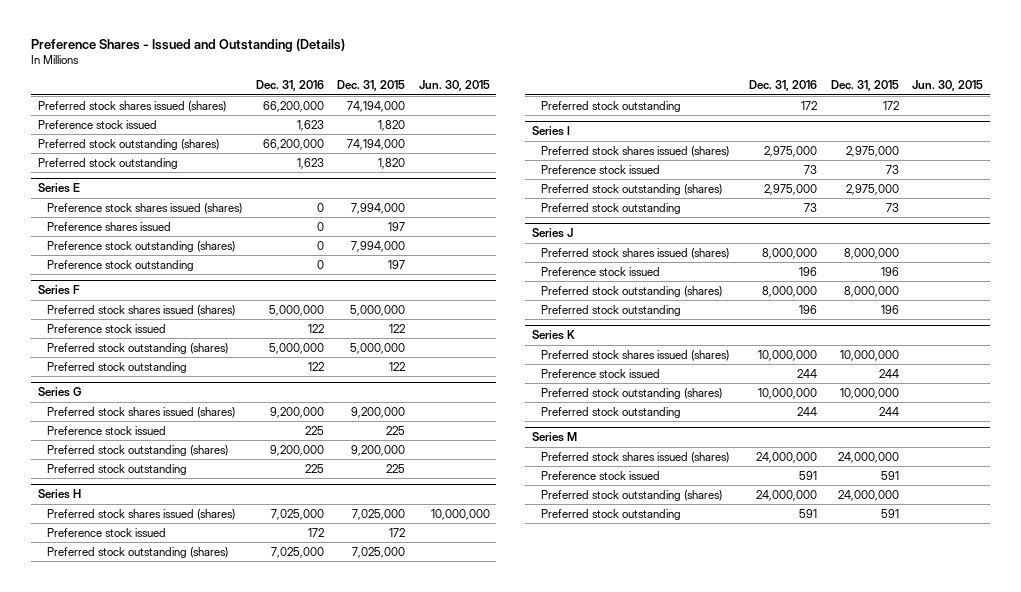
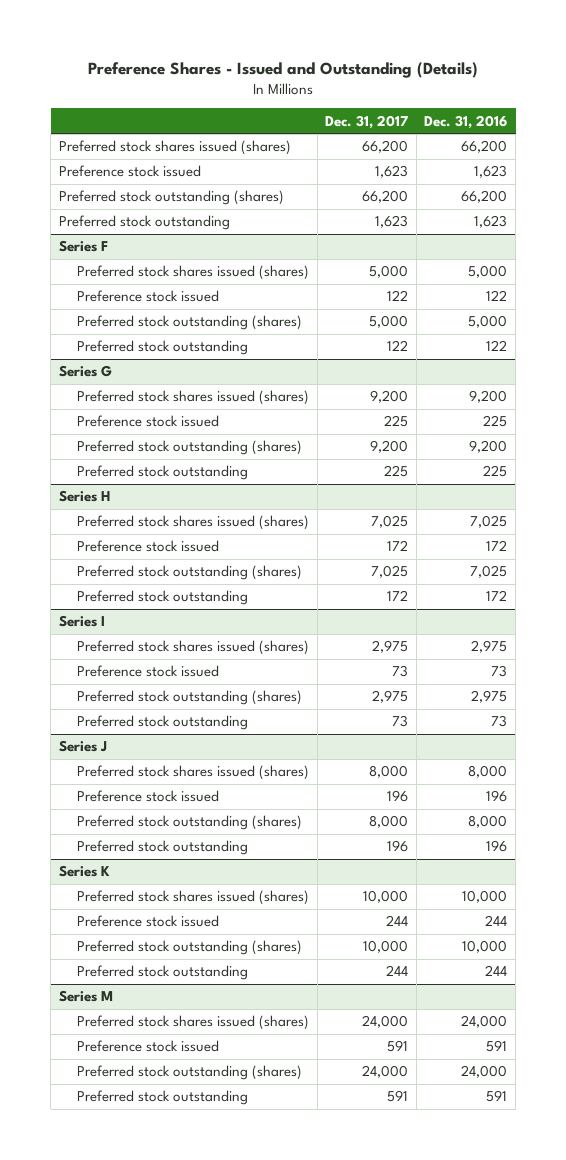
[337,80,406,92] Dec. 31, 2015 -> none
[418,80,490,92] Jun. 30, 2015 -> none
none -> [325,114,409,129] Dec. 31, 2017
[262,100,324,112] 66,200,000 -> [461,140,508,154] 66,200
[262,138,324,150] 66,200,000 -> [461,190,508,204] 66,200
[37,183,80,194] Series E -> none
[47,202,243,214] Preference stock shares issued (shares) -> none
[47,221,172,231] Preference shares issued -> none
[47,240,236,252] Preference stock outstanding (shares) -> none
[47,259,195,271] Preference stock outstanding -> none
[268,304,324,316] 5,000,000 -> [468,265,508,279] 5,000
[268,342,324,354] 5,000,000 -> [468,315,508,329] 5,000
[269,406,324,418] 9,200,000 -> [469,390,508,404] 9,200
[269,444,324,456] 9,200,000 -> [469,440,508,454] 9,200
[270,508,324,520] 7,025,000 -> [470,515,508,529] 7,025
[270,546,324,558] 7,025,000 -> [470,565,508,579] 7,025
[764,145,818,157] 2,975,000 -> [471,640,508,654] 2,975
[764,183,818,195] 2,975,000 -> [471,690,508,704] 2,975
[762,247,818,259] 8,000,000 -> [468,765,508,779] 8,000
[762,285,818,297] 8,000,000 -> [468,815,508,829] 8,000
[758,349,818,361] 10,000,000 -> [462,890,508,904] 10,000
[758,387,818,399] 10,000,000 -> [462,940,508,954] 10,000
[756,451,818,463] 24,000,000 -> [461,1015,508,1029] 24,000
[756,489,818,501] 24,000,000 -> [461,1065,508,1079] 24,000

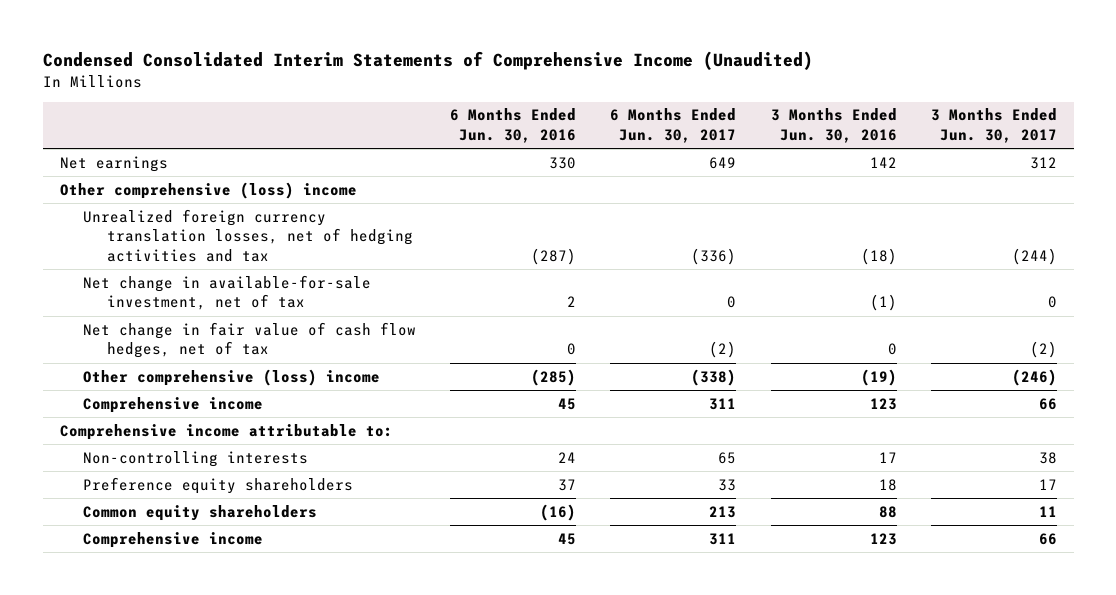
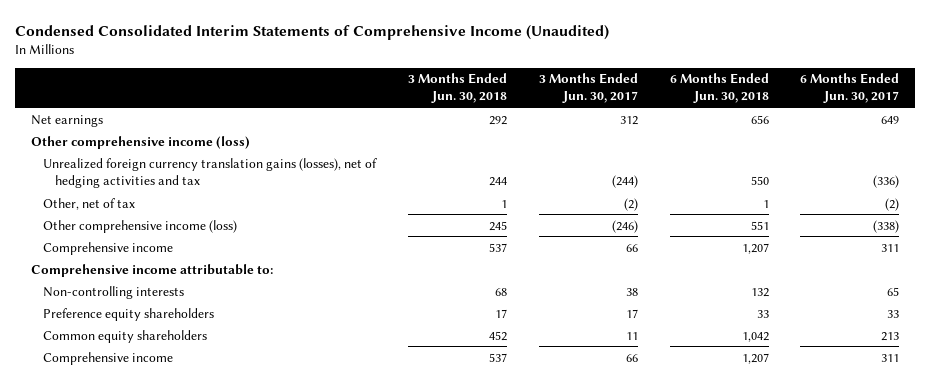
[450,108,577,144] 6 Months Ended Jun. 30, 2016 -> none
[770,108,897,144] 3 Months Ended Jun. 30, 2016 -> none
none -> [408,73,508,104] 3 Months Ended Jun. 30, 2018
none -> [669,73,769,104] 6 Months Ended Jun. 30, 2018
[83,274,372,311] Net change in available-for-sale investment, net of tax -> none
[83,321,417,359] Net change in fair value of cash flow hedges, net of tax -> none
[59,181,357,199] Other comprehensive (loss) income -> [31,135,251,149] Other comprehensive income (loss)
[83,208,413,263] Unrealized foreign currency translation losses, net of hedging activities and tax -> [43,157,378,188] Unrealized foreign currency translation gains (losses), net of hedging activities and tax
none -> [43,197,136,210] Other, net of tax
[83,368,381,386] Other comprehensive (loss) income -> [43,219,238,233] Other comprehensive income (loss)

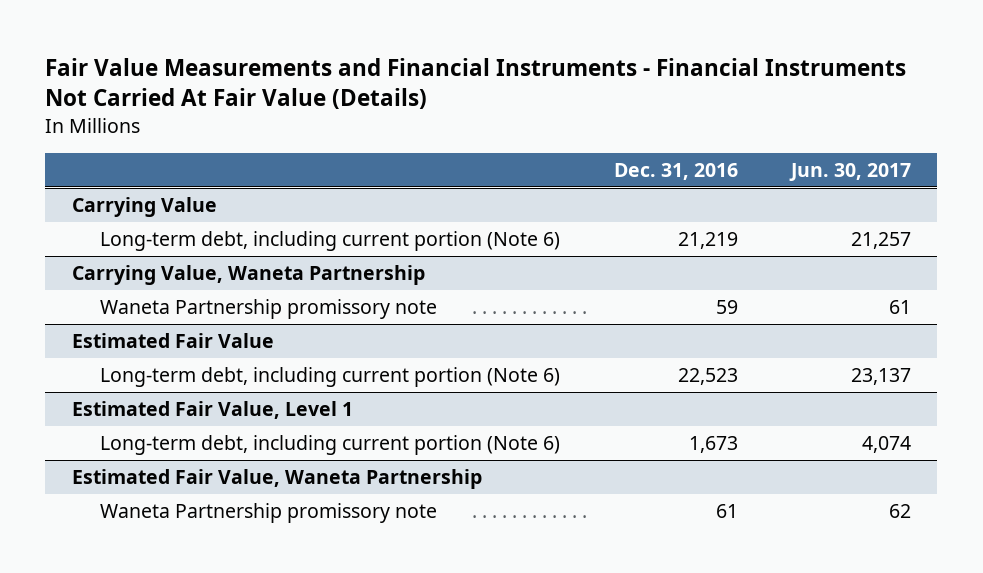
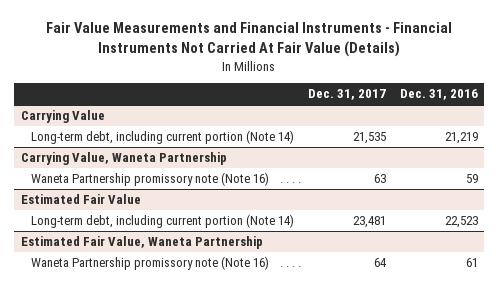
[788,162,911,181] Jun. 30, 2017 -> none
none -> [307,89,386,101] Dec. 31, 2017
[100,231,561,252] Long-term debt, including current portion (Note 6) -> [30,130,294,145] Long-term debt, including current portion (Note 14)
[100,299,438,320] Waneta Partnership promissory note -> [30,172,269,187] Waneta Partnership promissory note (Note 16)
[71,401,353,420] Estimated Fair Value, Level 1 -> none
[100,435,561,456] Long-term debt, including current portion (Note 6) -> none
[100,367,561,388] Long-term debt, including current portion (Note 6) -> [30,214,294,229] Long-term debt, including current portion (Note 14)
[100,503,438,524] Waneta Partnership promissory note -> [30,256,269,271] Waneta Partnership promissory note (Note 16)

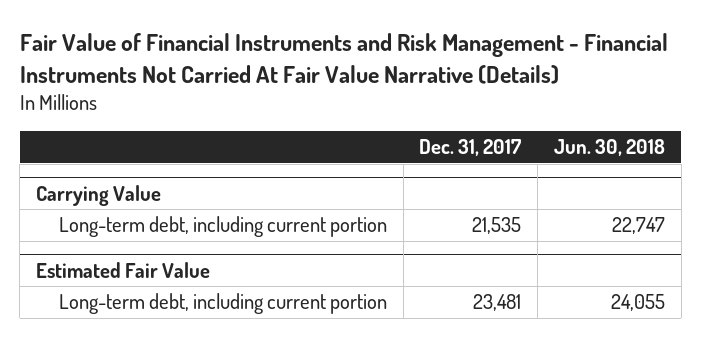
[46,22,453,58] Fair Value Measurements and Financial Instruments - Financial Instruments Not Carried At Fair Value (Details) -> [19,33,668,84] Fair Value of Financial Instruments and Risk Management - Financial Instruments Not Carried At Fair Value Narrative (Details)
[399,89,478,101] Dec. 31, 2016 -> none
none -> [553,139,665,157] Jun. 30, 2018
[20,152,227,166] Carrying Value, Waneta Partnership -> none
[30,172,269,187] Waneta Partnership promissory note (Note 16) -> none
[30,130,294,145] Long-term debt, including current portion (Note 14) -> [58,216,387,238] Long-term debt, including current portion
[20,236,263,250] Estimated Fair Value, Waneta Partnership -> none
[30,256,269,271] Waneta Partnership promissory note (Note 16) -> none
[30,214,294,229] Long-term debt, including current portion (Note 14) -> [58,293,387,315] Long-term debt, including current portion

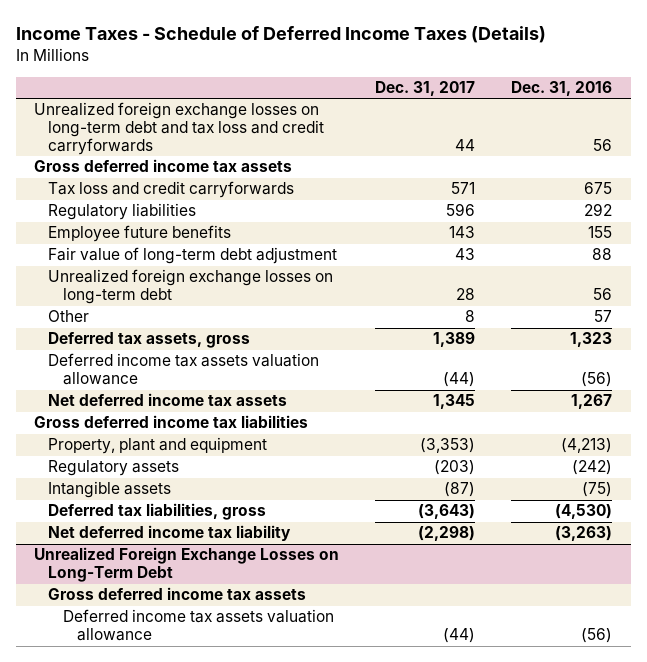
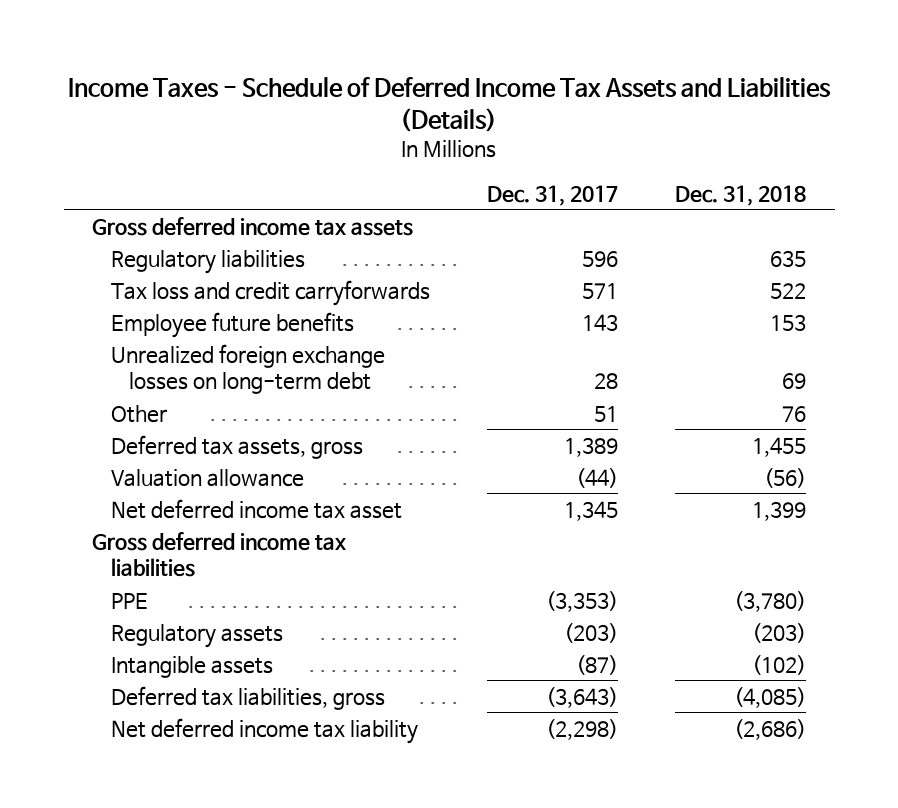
[16,26,547,44] Income Taxes - Schedule of Deferred Income Taxes (Details) -> [68,76,832,133] Income Taxes - Schedule of Deferred Income Tax Assets and Liabilities (Details)
[511,81,613,97] Dec. 31, 2016 -> none
none -> [674,184,806,206] Dec. 31, 2018
[34,102,325,156] Unrealized foreign exchange losses on long-term debt and tax loss and credit carryforwards -> none
[48,181,295,199] Tax loss and credit carryforwards -> [110,279,430,306] Tax loss and credit carryforwards
[48,247,338,265] Fair value of long-term debt adjustment -> none
[465,310,476,323] 8 -> [593,405,618,422] 51
[48,353,320,386] Deferred income tax assets valuation allowance -> [110,468,304,487] Valuation allowance
[48,393,288,407] Net deferred income tax assets -> [110,498,402,519] Net deferred income tax asset
[48,437,268,455] Property, plant and equipment -> [110,592,148,609] PPE
[34,547,340,583] Unrealized Foreign Exchange Losses on Long-Term Debt -> none
[48,587,307,601] Gross deferred income tax assets -> none
[62,609,334,642] Deferred income tax assets valuation allowance -> none

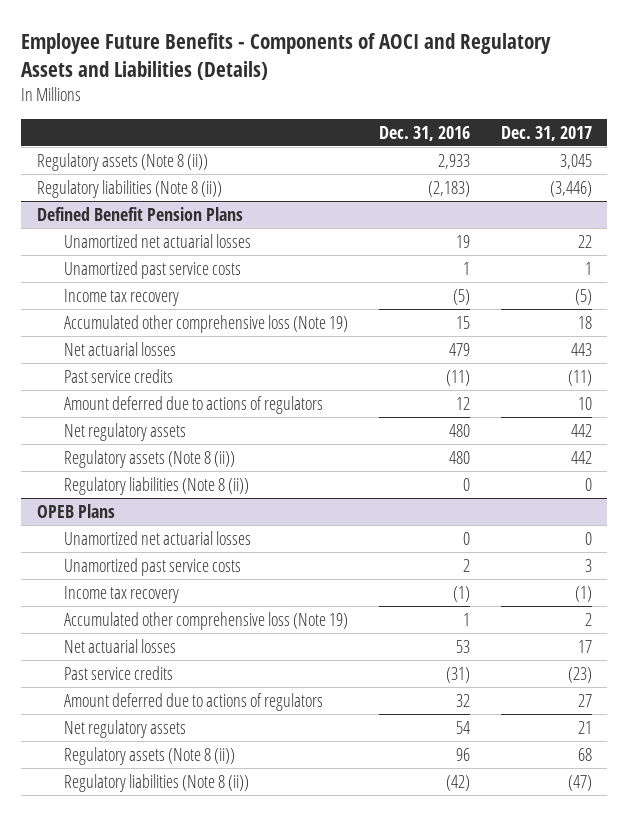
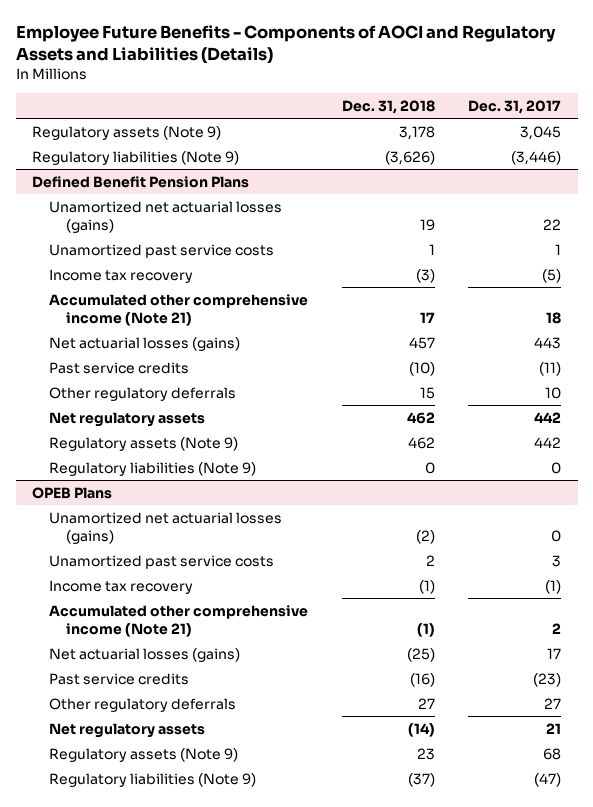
[378,125,470,141] Dec. 31, 2016 -> none
none -> [341,99,435,114] Dec. 31, 2018
[36,152,208,171] Regulatory assets (Note 8 (ii)) -> [32,125,222,140] Regulatory assets (Note 9)
[36,179,222,198] Regulatory liabilities (Note 8 (ii)) -> [32,150,240,165] Regulatory liabilities (Note 9)
[64,233,252,248] Unamortized net actuarial losses -> [49,200,283,233] Unamortized net actuarial losses (gains)
[64,314,349,333] Accumulated other comprehensive loss (Note 19) -> [49,293,309,326] Accumulated other comprehensive income (Note 21)
[64,341,177,356] Net actuarial losses -> [49,336,241,351] Net actuarial losses (gains)
[64,395,324,414] Amount deferred due to actions of regulators -> [49,386,237,401] Other regulatory deferrals
[64,449,236,468] Regulatory assets (Note 8 (ii)) -> [49,436,239,451] Regulatory assets (Note 9)
[64,476,250,495] Regulatory liabilities (Note 8 (ii)) -> [49,461,257,476] Regulatory liabilities (Note 9)
[64,530,252,545] Unamortized net actuarial losses -> [49,511,283,544] Unamortized net actuarial losses (gains)
[64,611,349,630] Accumulated other comprehensive loss (Note 19) -> [49,604,309,637] Accumulated other comprehensive income (Note 21)
[64,638,177,653] Net actuarial losses -> [49,647,241,662] Net actuarial losses (gains)
[64,692,324,711] Amount deferred due to actions of regulators -> [49,697,237,712] Other regulatory deferrals
[64,746,236,765] Regulatory assets (Note 8 (ii)) -> [49,747,239,762] Regulatory assets (Note 9)
[64,773,250,792] Regulatory liabilities (Note 8 (ii)) -> [49,772,257,787] Regulatory liabilities (Note 9)

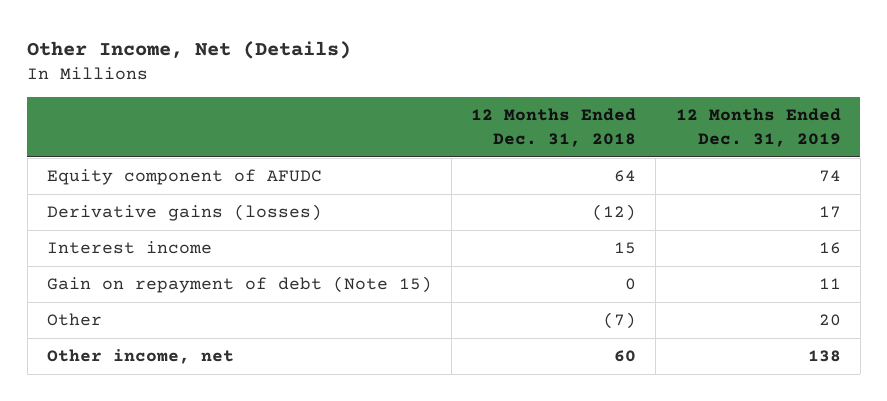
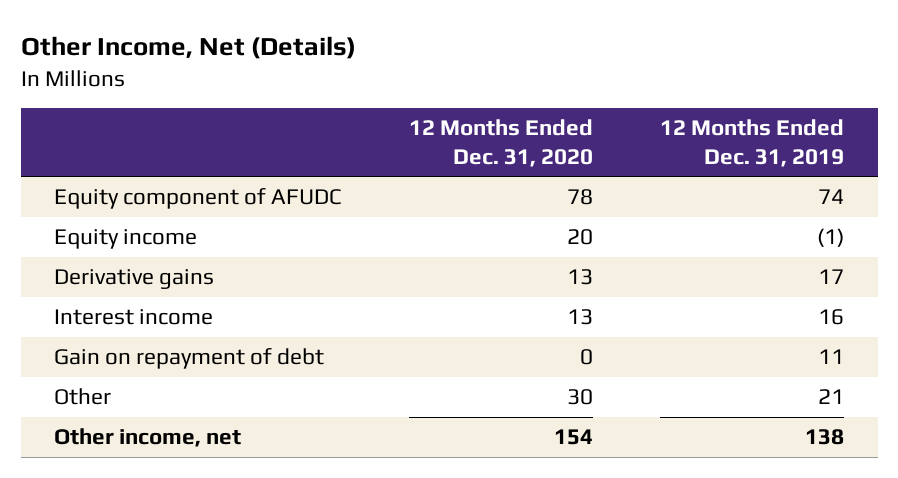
[471,108,637,147] 12 Months Ended Dec. 31, 2018 -> none
none -> [409,119,594,167] 12 Months Ended Dec. 31, 2020
none -> [54,229,198,250] Equity income
[46,204,322,222] Derivative gains (losses) -> [54,269,215,290] Derivative gains
[46,276,432,294] Gain on repayment of debt (Note 15) -> [54,348,325,370] Gain on repayment of debt
[818,314,841,327] 20 -> [818,389,845,405] 21

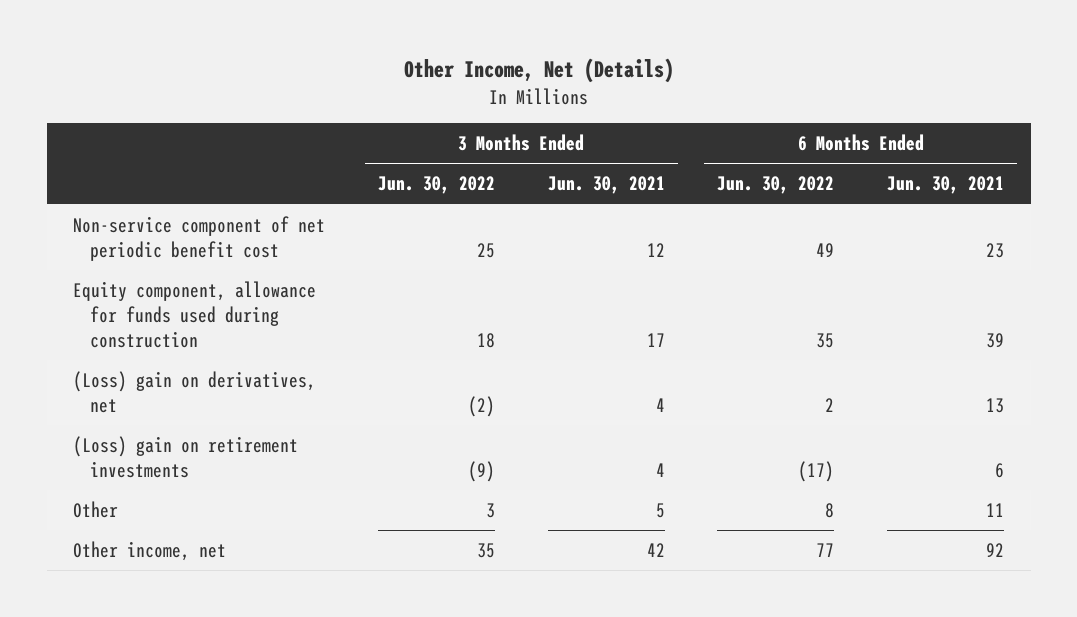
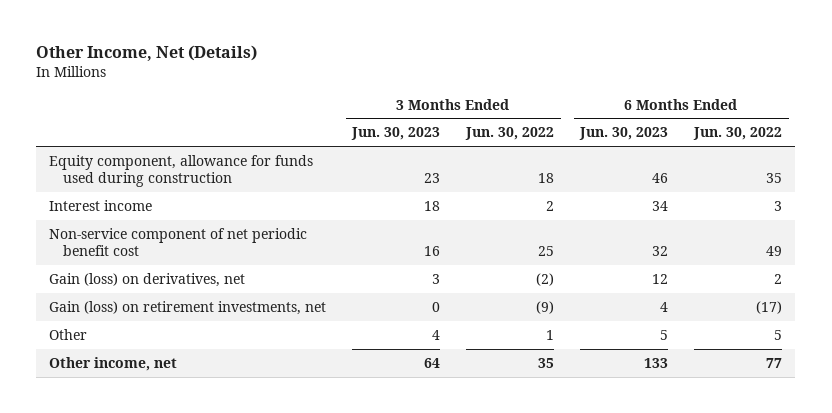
[547,176,665,195] Jun. 30, 2021 -> none
[887,176,1005,195] Jun. 30, 2021 -> none
none -> [351,127,441,141] Jun. 30, 2023
none -> [579,127,669,141] Jun. 30, 2023
none -> [49,199,153,211] Interest income
[73,215,326,261] Non-service component of net periodic benefit cost -> [49,227,308,257] Non-service component of net periodic benefit cost
[73,370,317,413] (Loss) gain on derivatives, net -> [49,272,246,287] Gain (loss) on derivatives, net
[73,435,299,478] (Loss) gain on retirement investments -> [49,300,327,315] Gain (loss) on retirement investments, net
[485,502,495,518] 3 -> [546,329,555,340] 1
[825,502,835,518] 8 -> [774,329,783,340] 5

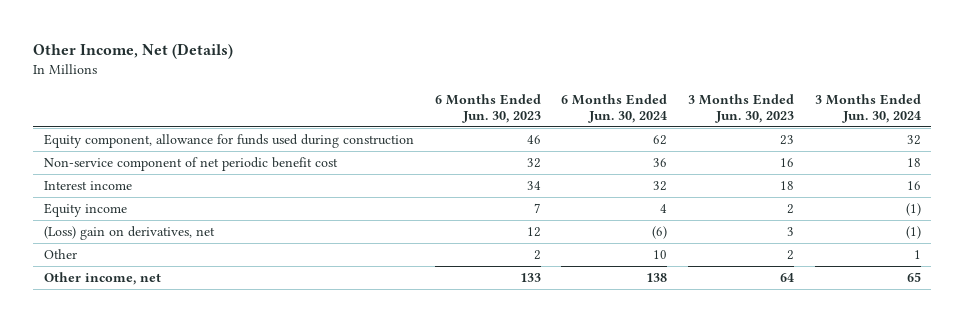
[465,127,555,141] Jun. 30, 2022 -> none
[693,127,783,141] Jun. 30, 2022 -> none
none -> [561,93,668,123] 6 Months Ended Jun. 30, 2024
none -> [814,93,921,123] 3 Months Ended Jun. 30, 2024
[49,300,327,315] Gain (loss) on retirement investments, net -> none
[49,199,153,211] Interest income -> [43,180,132,190] Interest income
none -> [43,202,127,217] Equity income
[49,272,246,287] Gain (loss) on derivatives, net -> [43,225,215,240] (Loss) gain on derivatives, net
[432,329,441,340] 4 -> [786,249,794,260] 2
[660,329,669,340] 5 -> [533,249,541,260] 2

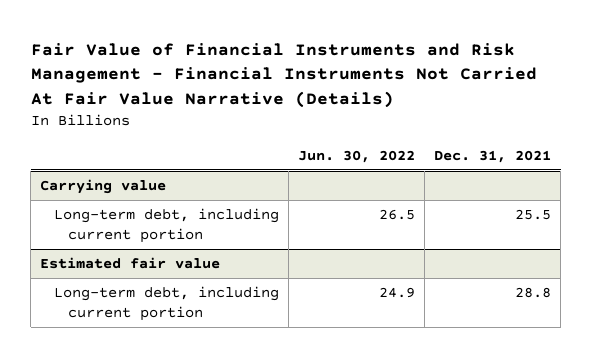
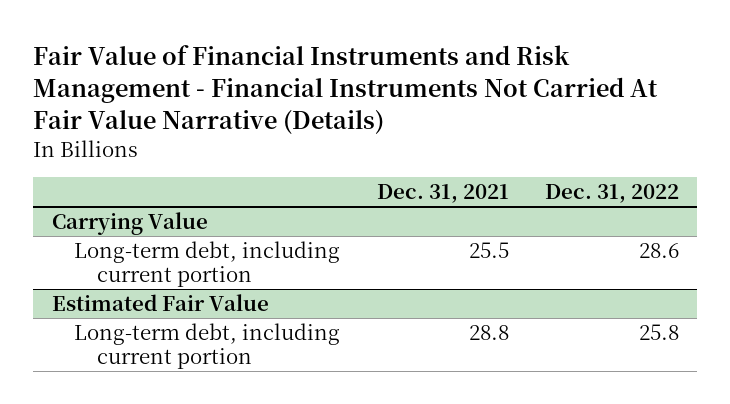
[298,149,416,163] Jun. 30, 2022 -> none
none -> [544,184,679,204] Dec. 31, 2022
[39,178,166,194] Carrying value -> [51,212,208,236] Carrying Value
[39,256,220,269] Estimated fair value -> [51,294,269,312] Estimated Fair Value

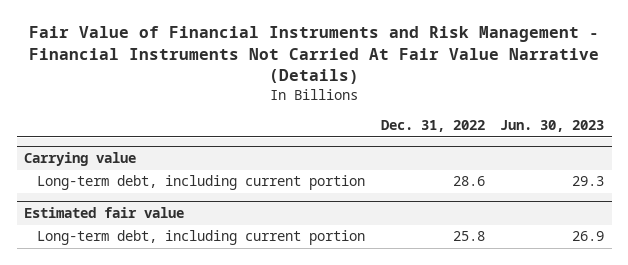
[376,184,509,204] Dec. 31, 2021 -> none
none -> [499,120,604,133] Jun. 30, 2023
[51,212,208,236] Carrying Value -> [24,152,137,167] Carrying value
[51,294,269,312] Estimated Fair Value -> [24,207,185,219] Estimated fair value

